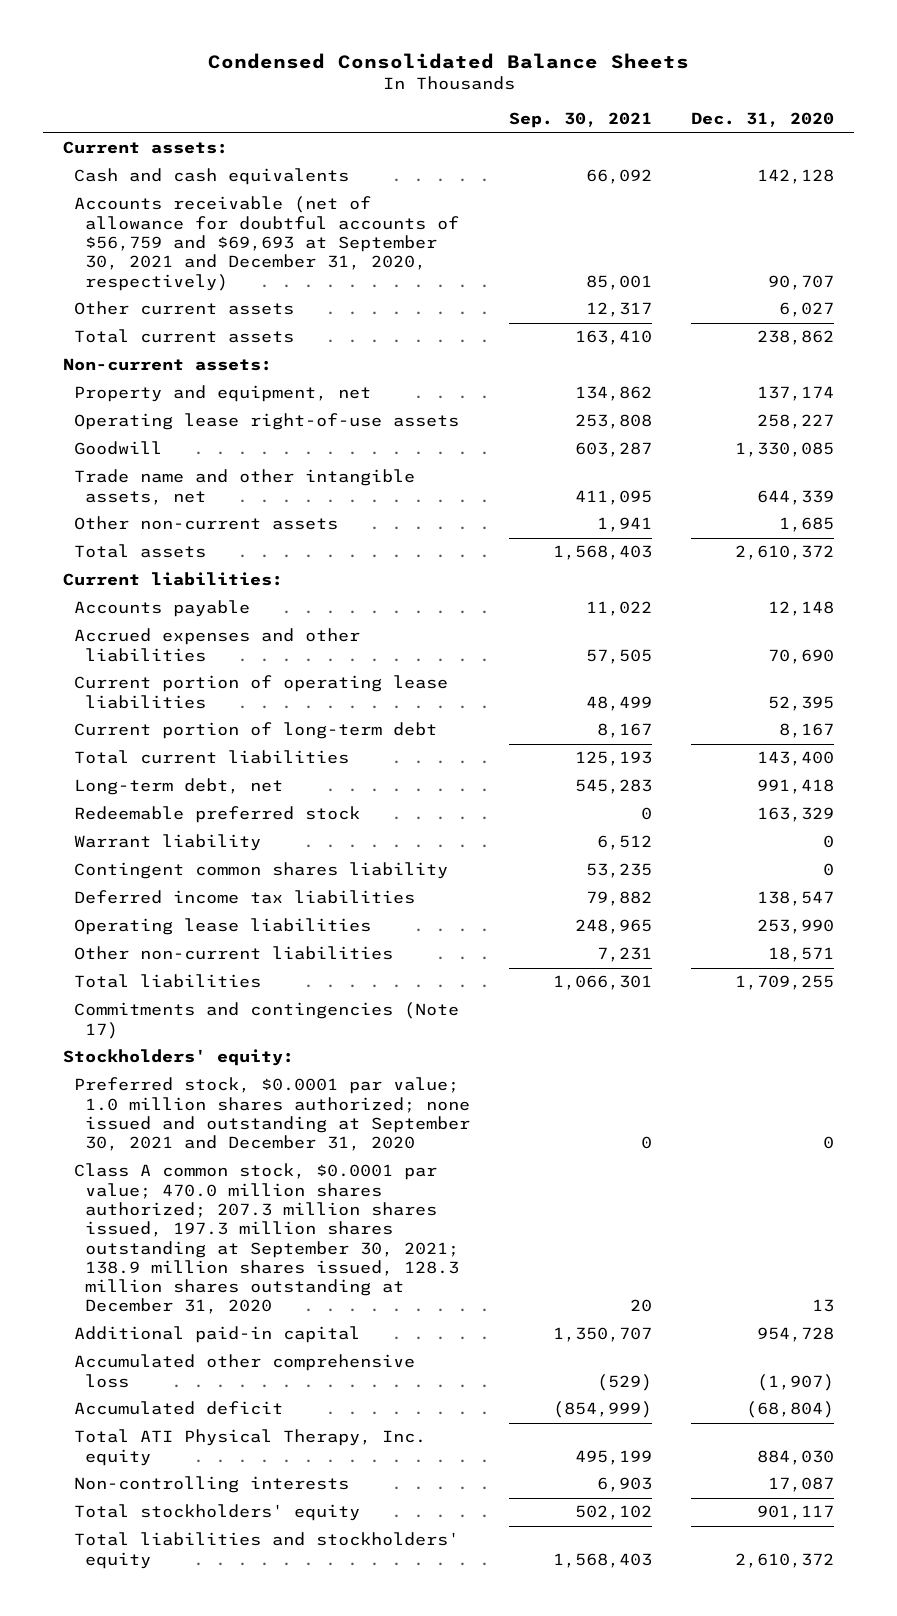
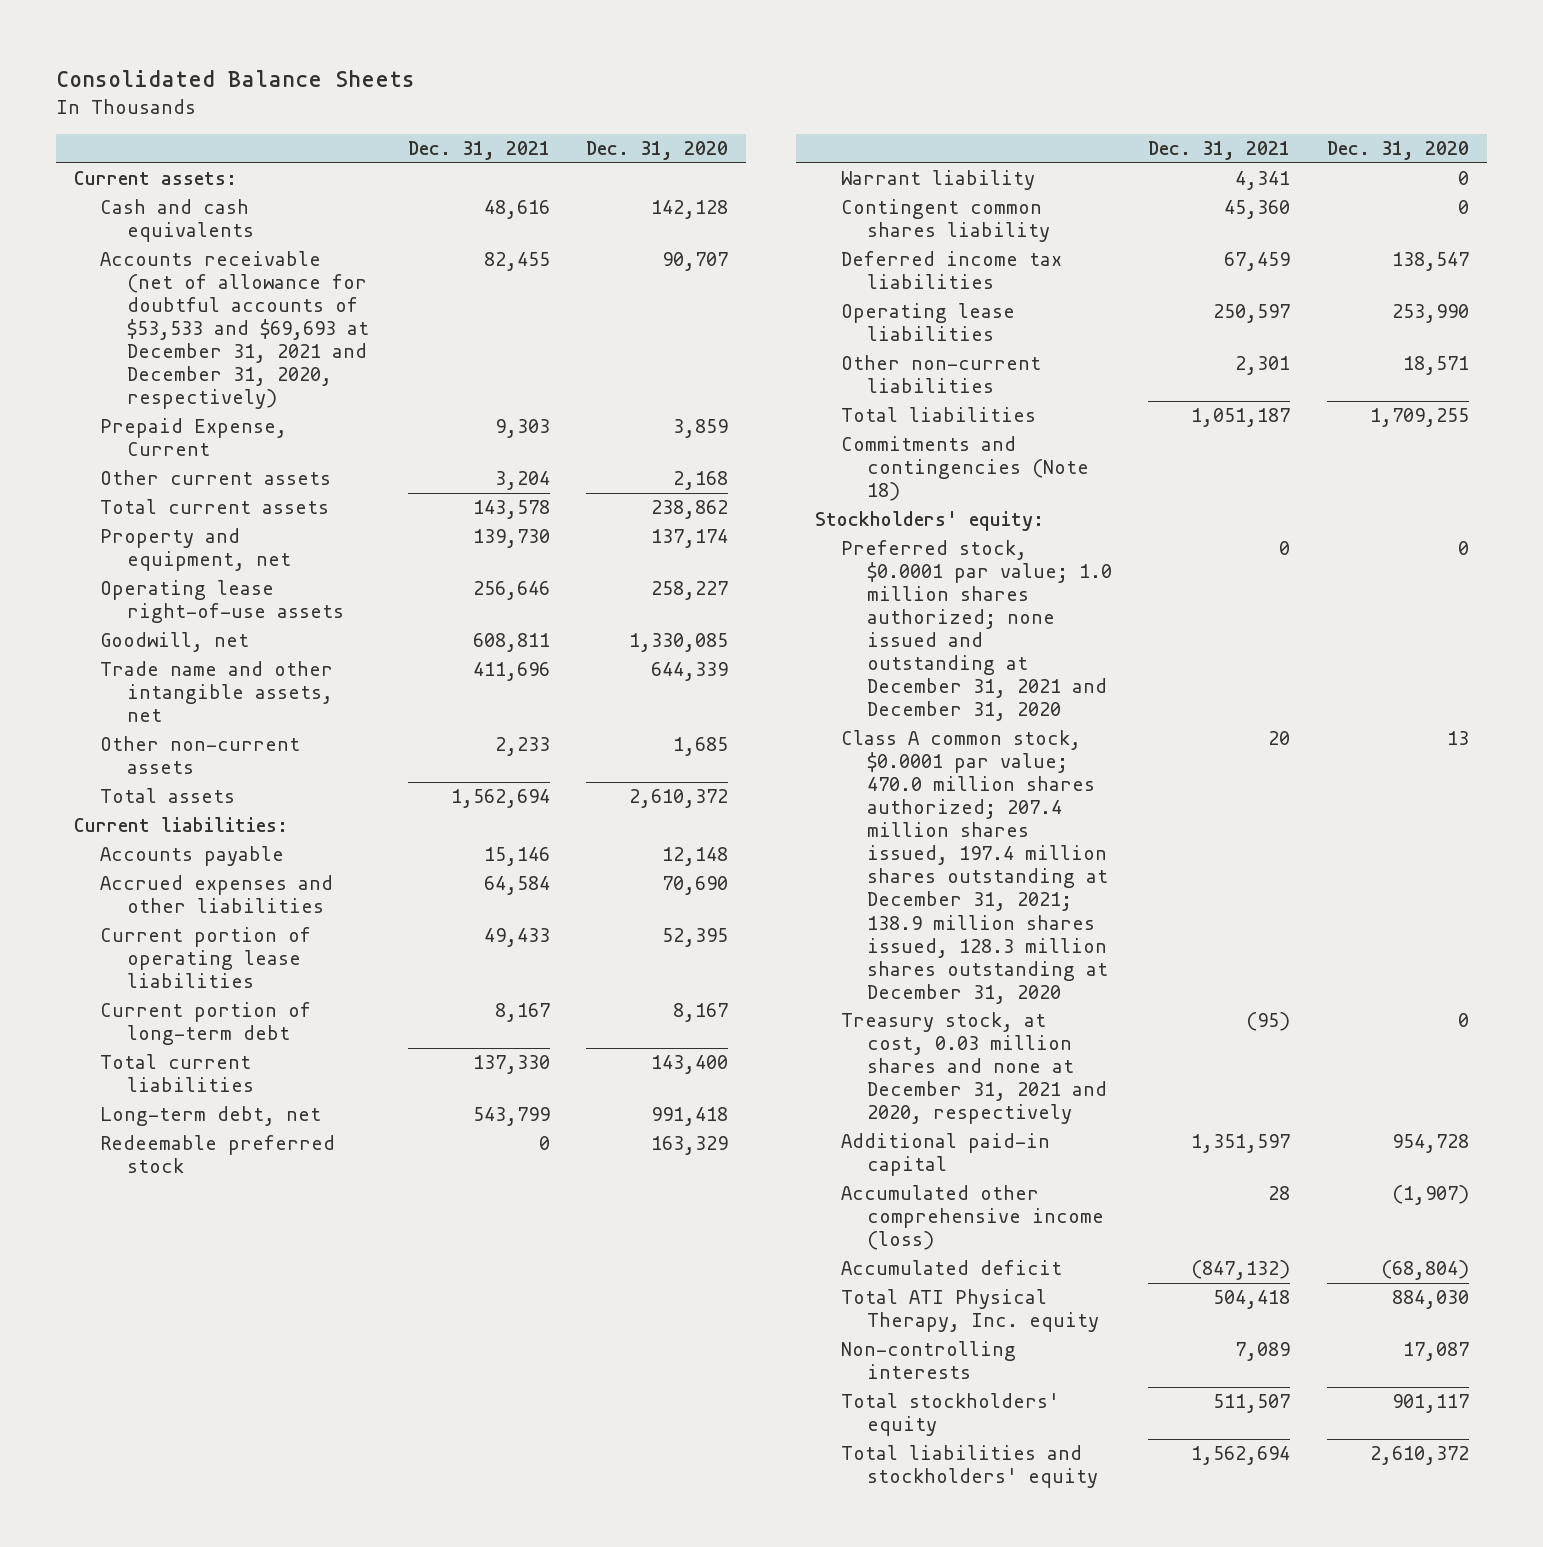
[207,52,689,69] Condensed Consolidated Balance Sheets -> [55,69,415,87] Consolidated Balance Sheets
[509,112,653,129] Sep. 30, 2021 -> none
none -> [407,141,550,161] Dec. 31, 2021
[74,196,460,291] Accounts receivable (net of allowance for doubtful accounts of $56,759 and $69,693 at September 30, 2021 and December 31, 2020, respectively) -> [100,251,369,410] Accounts receivable (net of allowance for doubtful accounts of $53,533 and $69,693 at December 31, 2021 and December 31, 2020, respectively)
none -> [100,418,288,457] Prepaid Expense, Current
[779,302,835,318] 6,027 -> [673,471,729,491] 2,168
[62,358,272,372] Non-current assets: -> none
[74,441,163,456] Goodwill -> [100,632,250,653] Goodwill, net
[74,1002,460,1039] Commitments and contingencies (Note 17) -> [840,436,1090,502] Commitments and contingencies (Note 18)
[74,1077,471,1152] Preferred stock, $0.0001 par value; 1.0 million shares authorized; none issued and outstanding at September 30, 2021 and December 31, 2020 -> [840,540,1113,722] Preferred stock, $0.0001 par value; 1.0 million shares authorized; none issued and outstanding at December 31, 2021 and December 31, 2020
[74,1163,460,1315] Class A common stock, $0.0001 par value; 470.0 million shares authorized; 207.3 million shares issued, 197.3 million shares outstanding at September 30, 2021; 138.9 million shares issued, 128.3 million shares outstanding at December 31, 2020 -> [840,730,1109,1004] Class A common stock, $0.0001 par value; 470.0 million shares authorized; 207.4 million shares issued, 197.4 million shares outstanding at December 31, 2021; 138.9 million shares issued, 128.3 million shares outstanding at December 31, 2020
none -> [840,1012,1108,1125] Treasury stock, at cost, 0.03 million shares and none at December 31, 2021 and 2020, respectively
[74,1354,416,1388] Accumulated other comprehensive loss -> [840,1185,1105,1251] Accumulated other comprehensive income (loss)

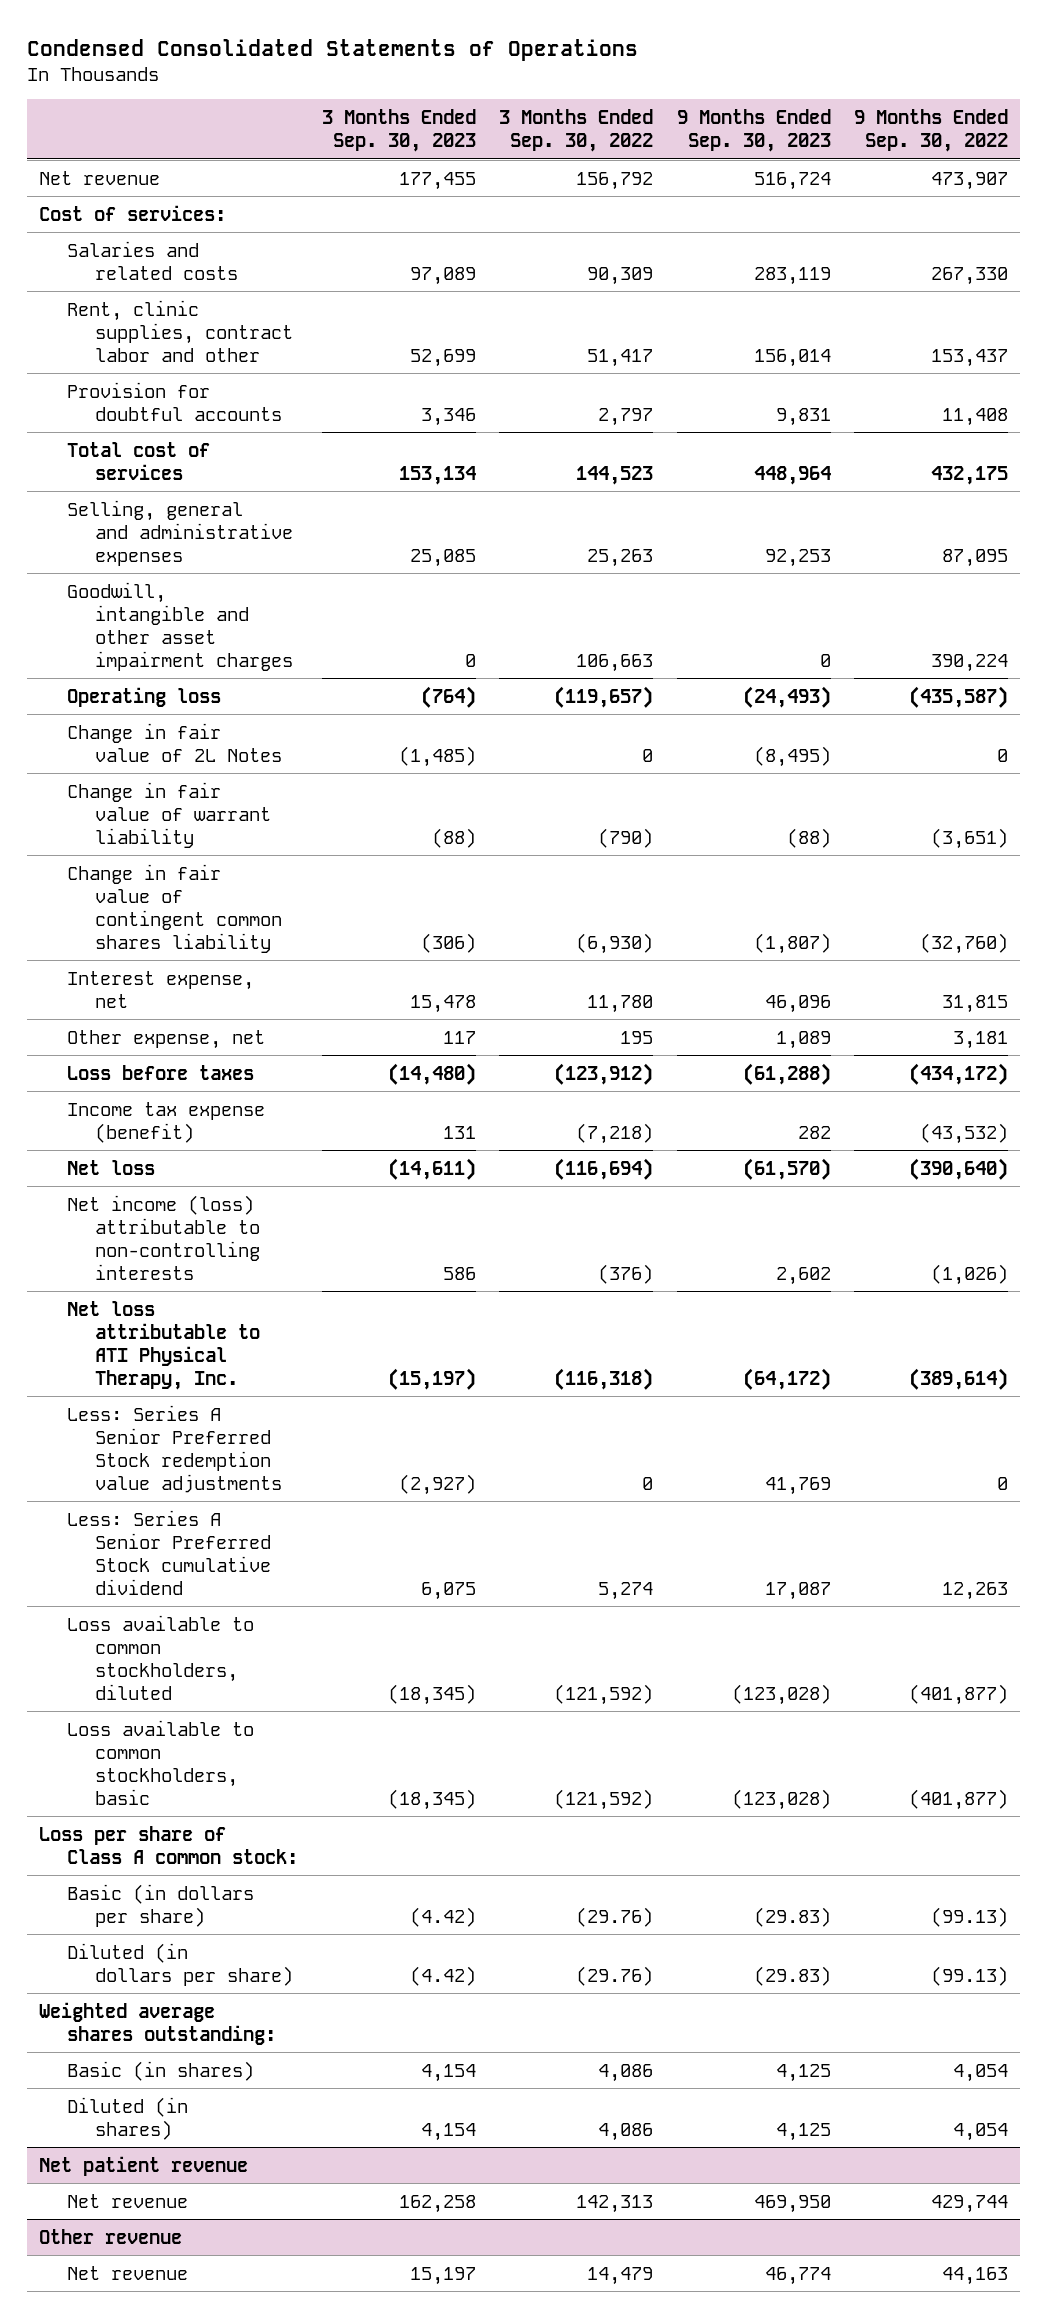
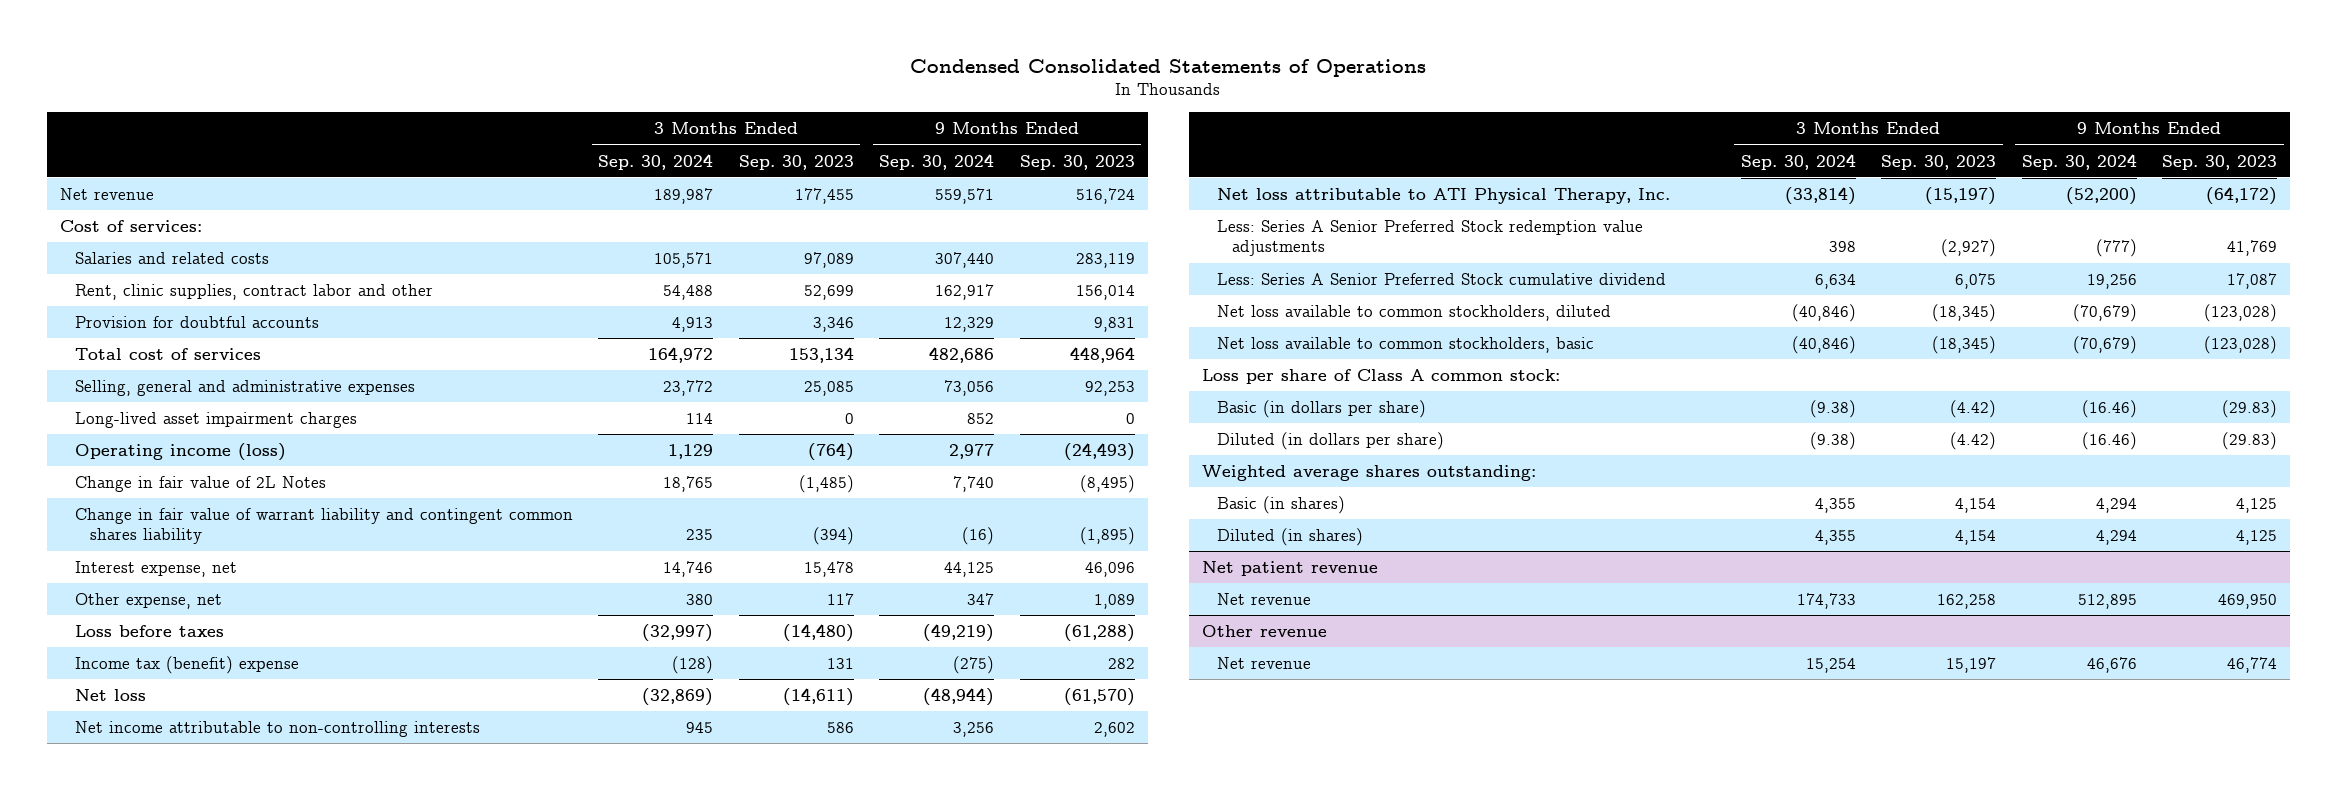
[499,108,654,152] 3 Months Ended Sep. 30, 2022 -> none
[854,108,1009,152] 9 Months Ended Sep. 30, 2022 -> none
none -> [598,153,714,170] Sep. 30, 2024
none -> [879,153,995,170] Sep. 30, 2024
[67,581,293,671] Goodwill, intangible and other asset impairment charges -> [74,411,357,428] Long-lived asset impairment charges
[67,686,222,707] Operating loss -> [74,442,286,461] Operating income (loss)
[67,781,271,848] Change in fair value of warrant liability -> none
[67,863,282,953] Change in fair value of contingent common shares liability -> [74,507,573,545] Change in fair value of warrant liability and contingent common shares liability
[420,932,476,953] (306) -> [812,527,854,546] (394)
[753,932,831,954] (1,807) -> [1079,527,1135,546] (1,895)
[67,1101,266,1143] Income tax expense (benefit) -> [74,655,299,674] Income tax (benefit) expense
[67,1194,260,1280] Net income (loss) attributable to non-controlling interests -> [74,720,480,737] Net income attributable to non-controlling interests
[67,1614,255,1700] Loss available to common stockholders, diluted -> [1217,304,1612,321] Net loss available to common stockholders, diluted
[67,1719,255,1805] Loss available to common stockholders, basic -> [1217,336,1595,353] Net loss available to common stockholders, basic

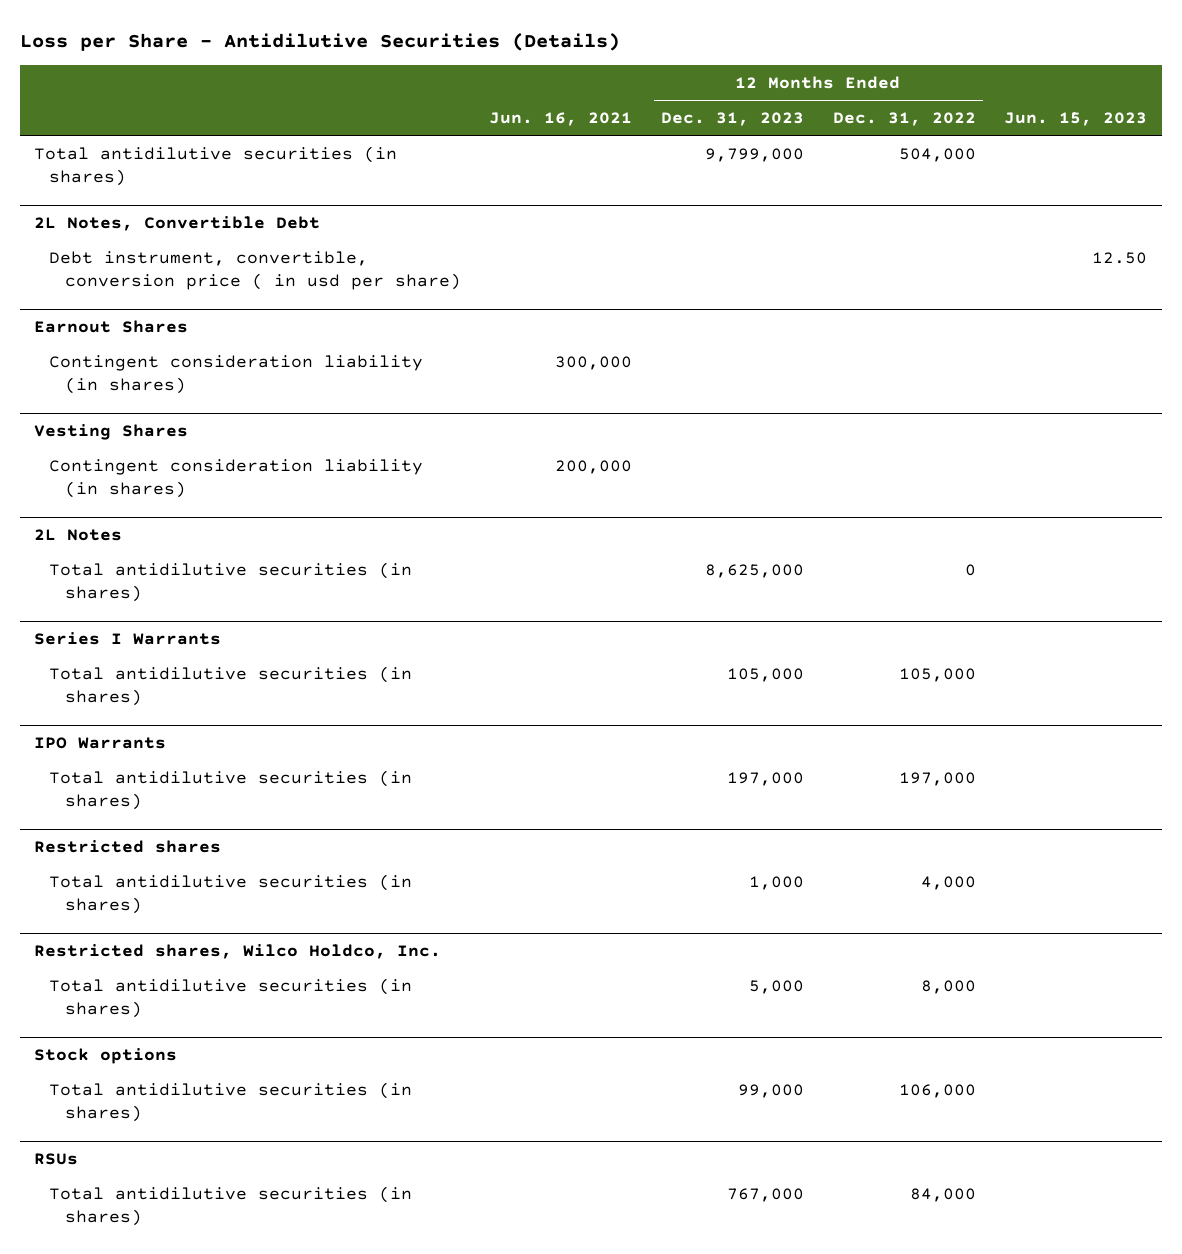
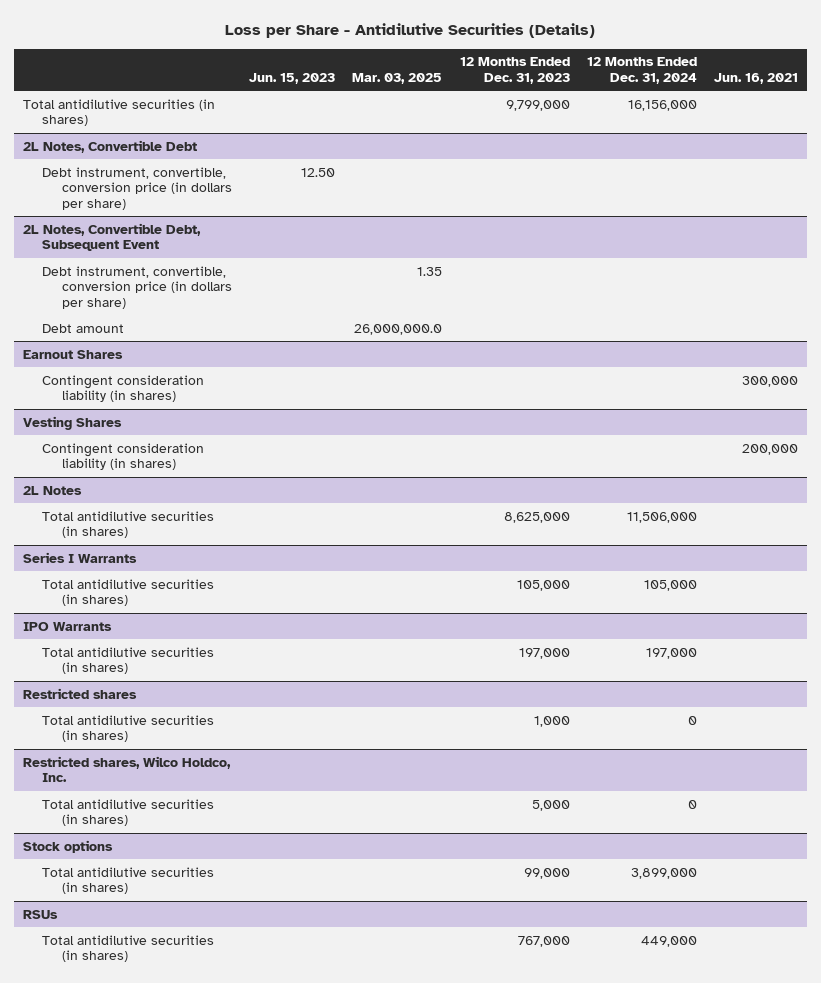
[832,111,976,126] Dec. 31, 2022 -> none
none -> [352,72,443,84] Mar. 03, 2025
none -> [586,57,697,84] 12 Months Ended Dec. 31, 2024
[49,250,461,290] Debt instrument, convertible, conversion price ( in usd per share) -> [42,166,233,210] Debt instrument, convertible, conversion price (in dollars per share)
none -> [22,222,201,252] 2L Notes, Convertible Debt, Subsequent Event
none -> [42,265,233,309] Debt instrument, convertible, conversion price (in dollars per share)
none -> [42,323,125,333] Debt amount

